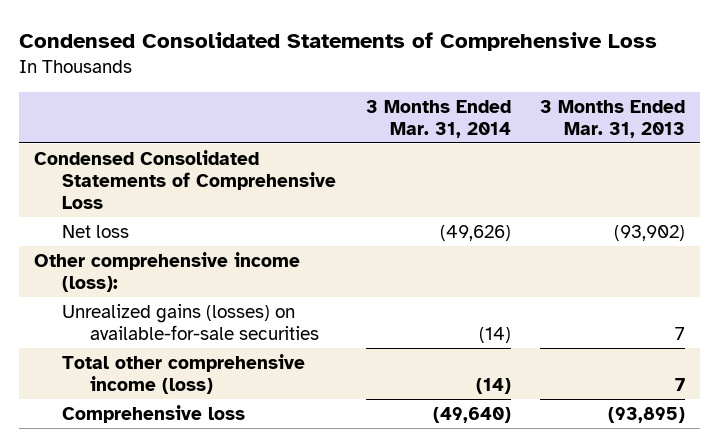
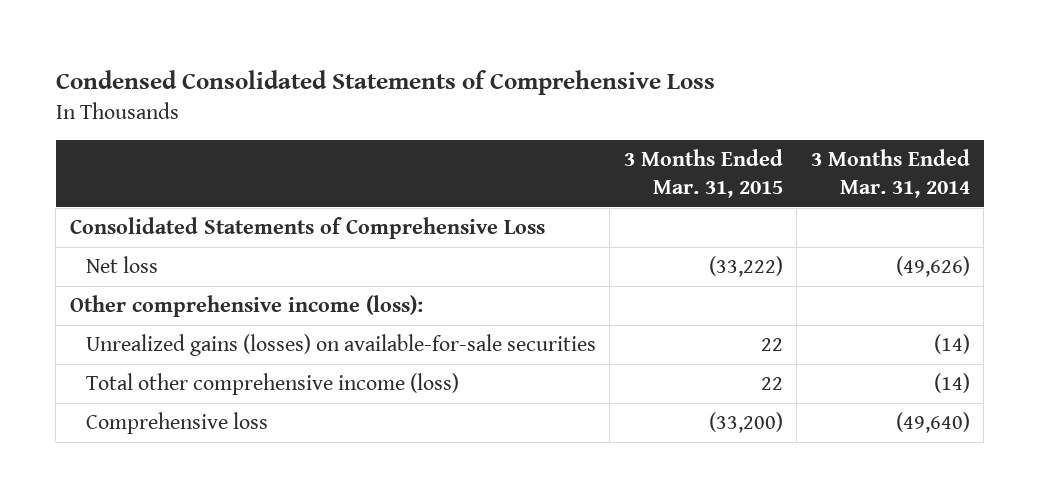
[539,99,685,138] 3 Months Ended Mar. 31, 2013 -> none
none -> [623,149,783,198] 3 Months Ended Mar. 31, 2015
[34,149,337,209] Condensed Consolidated Statements of Comprehensive Loss -> [69,217,545,240] Consolidated Statements of Comprehensive Loss

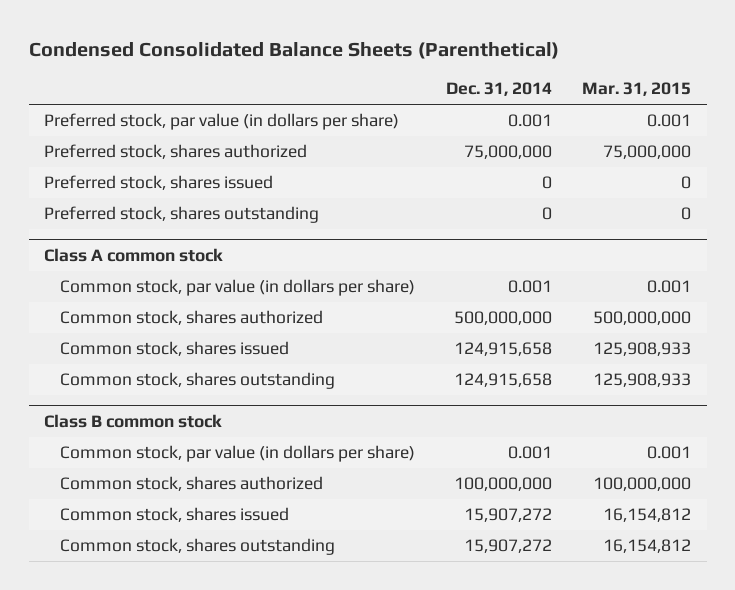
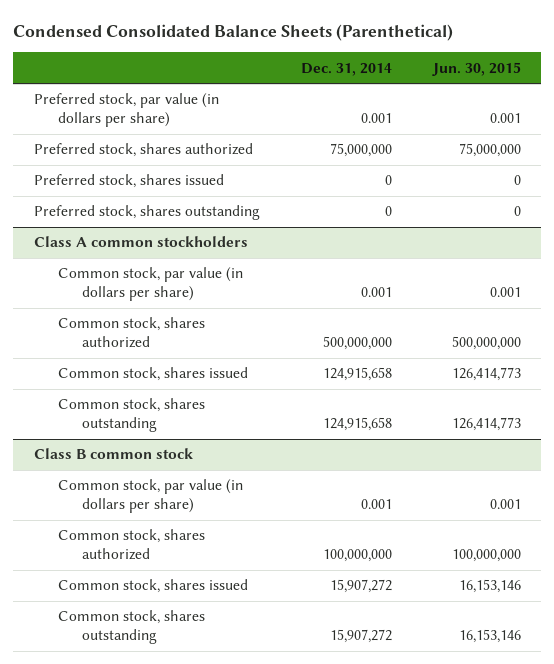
[582,82,692,97] Mar. 31, 2015 -> none
none -> [431,61,521,76] Jun. 30, 2015
[43,247,223,262] Class A common stock -> [33,236,248,248] Class A common stockholders

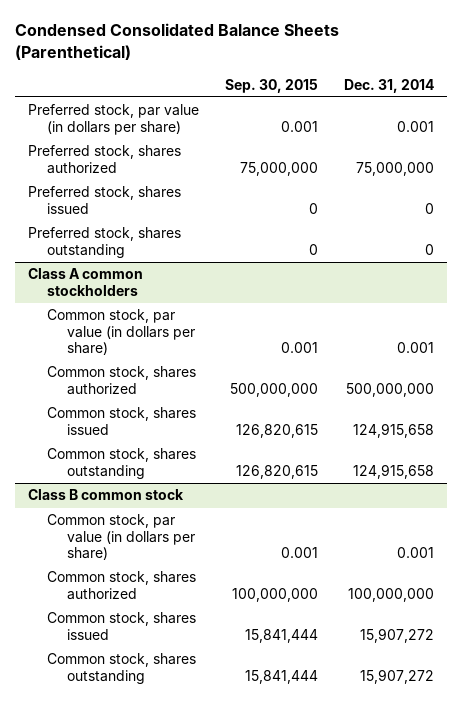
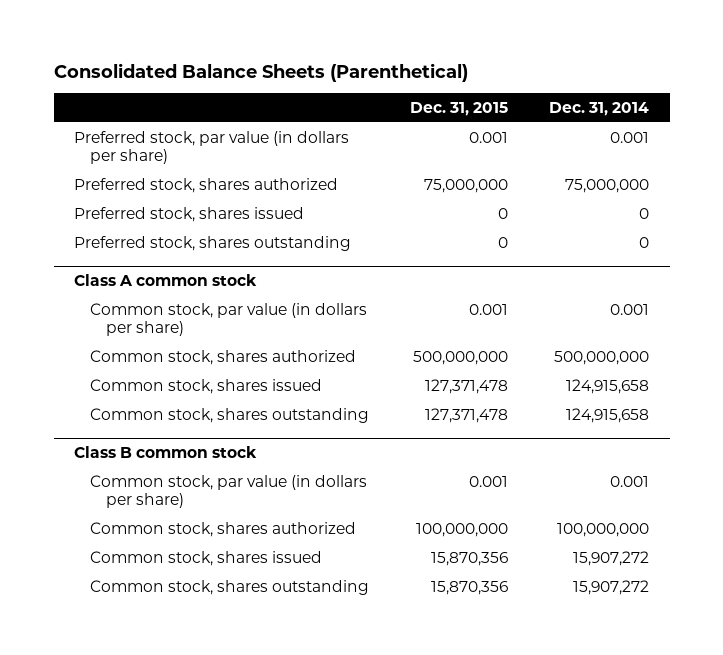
[14,23,339,61] Condensed Consolidated Balance Sheets (Parenthetical) -> [53,62,468,82] Consolidated Balance Sheets (Parenthetical)
[224,78,318,93] Sep. 30, 2015 -> none
none -> [410,102,509,117] Dec. 31, 2015
[27,268,143,296] Class A common stockholders -> [74,274,258,287] Class A common stock

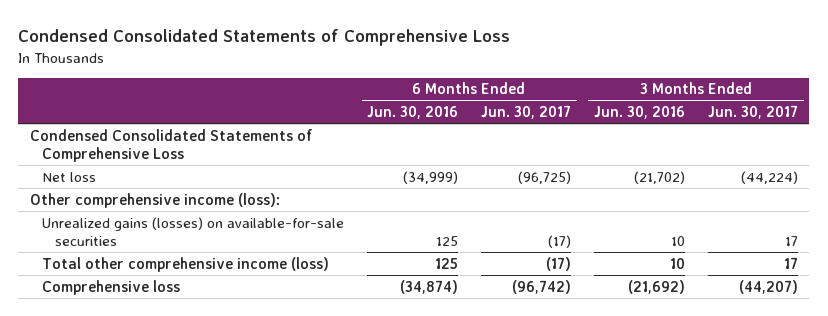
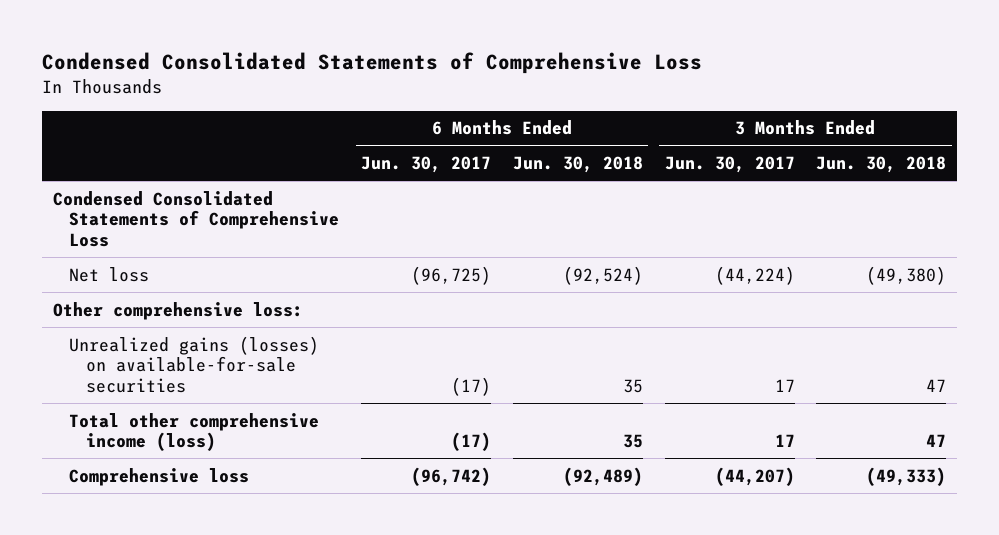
[367,106,459,120] Jun. 30, 2016 -> none
[594,106,686,120] Jun. 30, 2016 -> none
none -> [512,156,643,174] Jun. 30, 2018
none -> [816,156,947,174] Jun. 30, 2018
[29,192,280,208] Other comprehensive income (loss): -> [52,301,303,320] Other comprehensive loss:

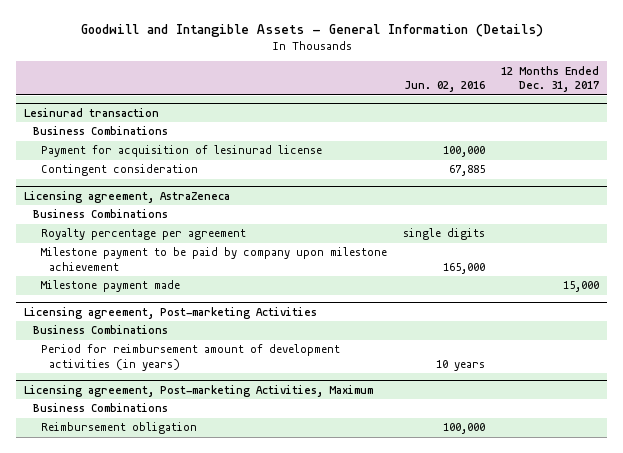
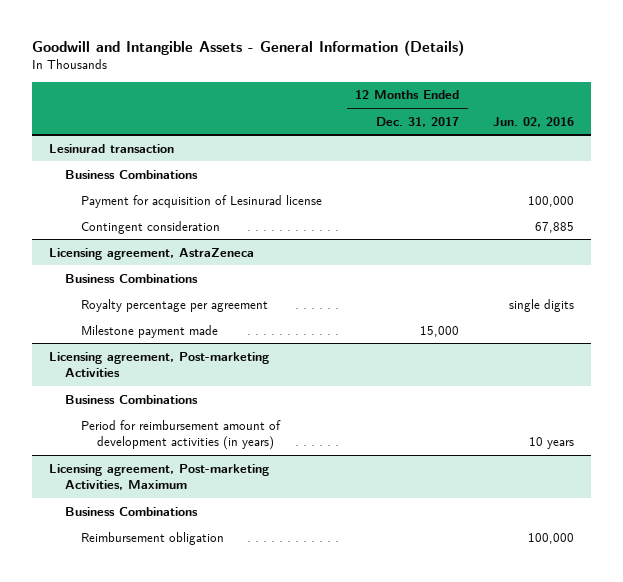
[41,145,323,158] Payment for acquisition of lesinurad license -> [80,194,322,208] Payment for acquisition of Lesinurad license
[41,247,388,272] Milestone payment to be paid by company upon milestone achievement -> none

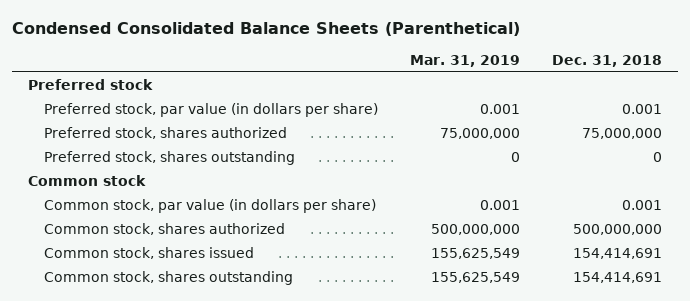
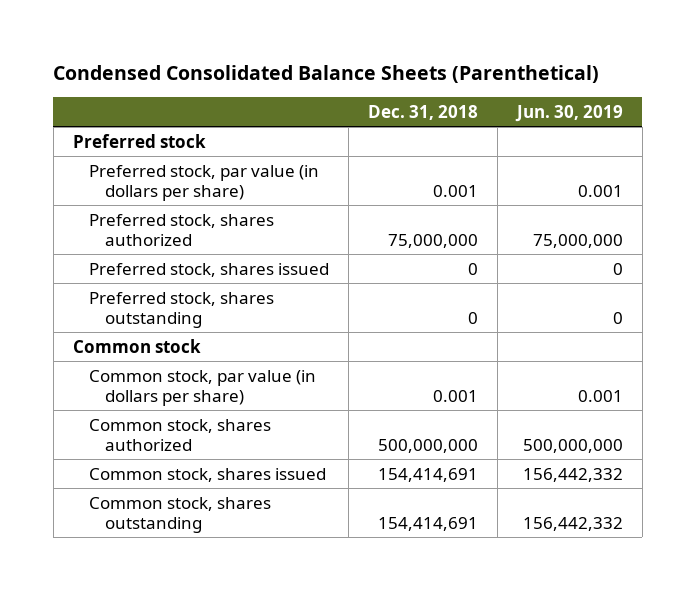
[410,54,521,67] Mar. 31, 2019 -> none
none -> [514,104,623,122] Jun. 30, 2019
none -> [89,262,330,277] Preferred stock, shares issued

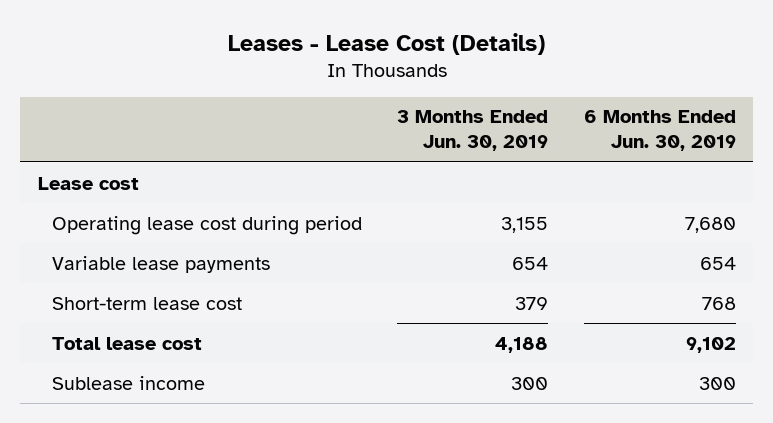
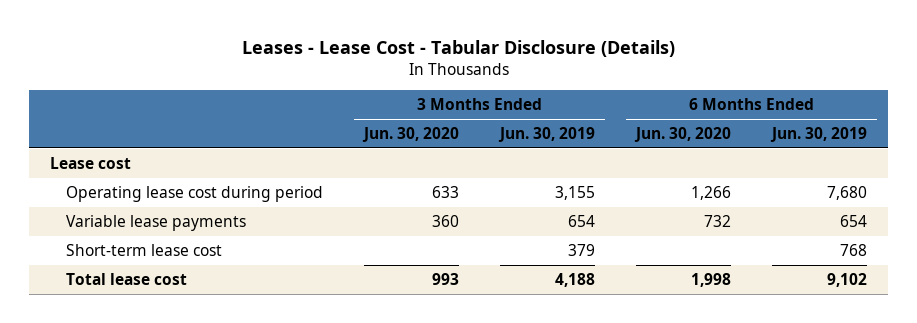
[227,32,545,55] Leases - Lease Cost (Details) -> [241,39,675,57] Leases - Lease Cost - Tabular Disclosure (Details)
none -> [362,127,460,143] Jun. 30, 2020
none -> [634,127,732,143] Jun. 30, 2020
[51,375,205,390] Sublease income -> none

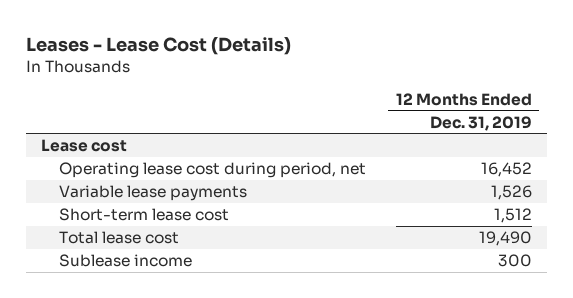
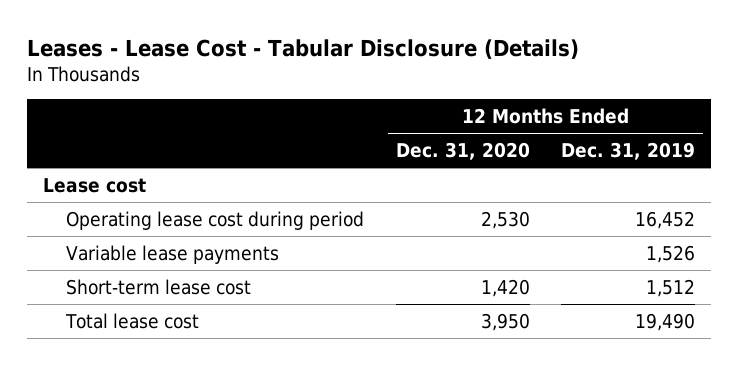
[26,36,292,55] Leases - Lease Cost (Details) -> [26,38,579,59] Leases - Lease Cost - Tabular Disclosure (Details)
none -> [395,142,530,161] Dec. 31, 2020
[59,162,367,179] Operating lease cost during period, net -> [65,210,364,230] Operating lease cost during period
[59,254,193,268] Sublease income -> none

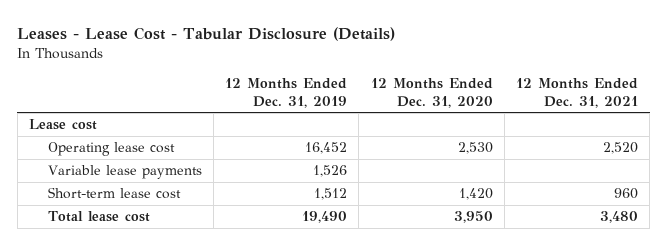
none -> [516,78,639,108] 12 Months Ended Dec. 31, 2021
[65,210,364,230] Operating lease cost during period -> [47,142,175,157] Operating lease cost

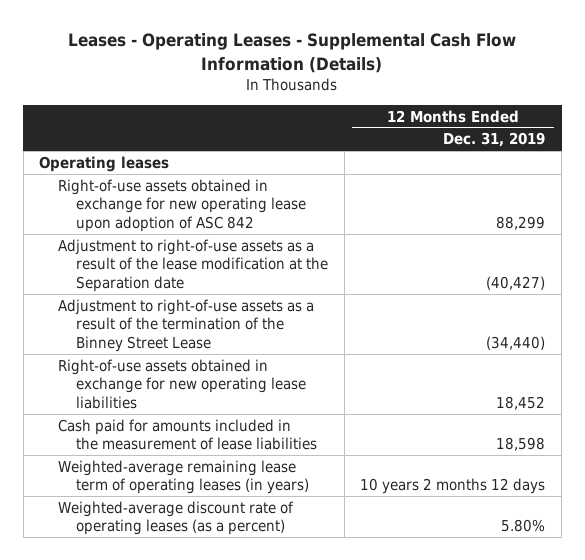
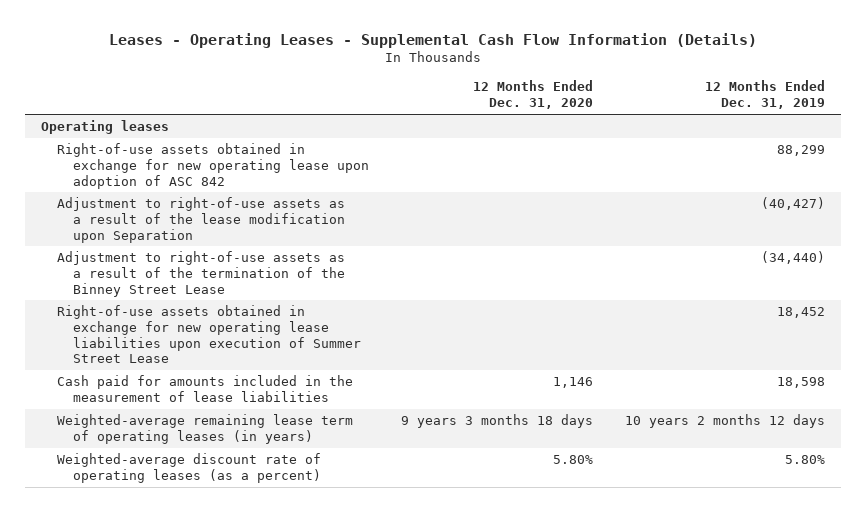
none -> [472,80,593,110] 12 Months Ended Dec. 31, 2020
[57,238,328,292] Adjustment to right-of-use assets as a result of the lease modification at the Separation date -> [57,197,346,243] Adjustment to right-of-use assets as a result of the lease modification upon Separation
[57,358,306,409] Right-of-use assets obtained in exchange for new operating lease liabilities -> [57,305,361,364] Right-of-use assets obtained in exchange for new operating lease liabilities upon execution of Summer Street Lease

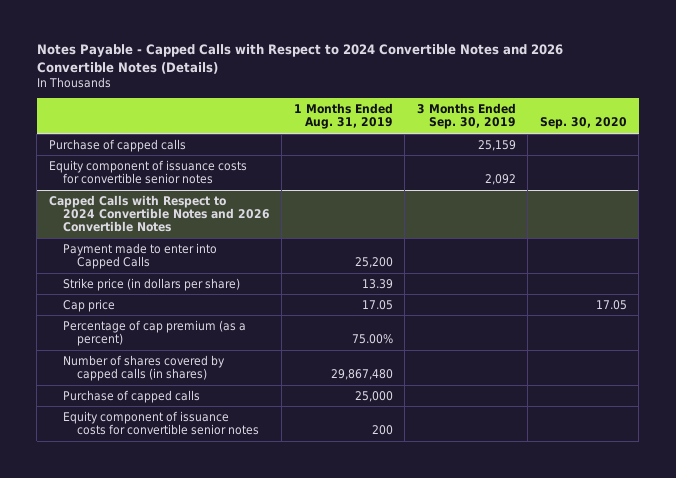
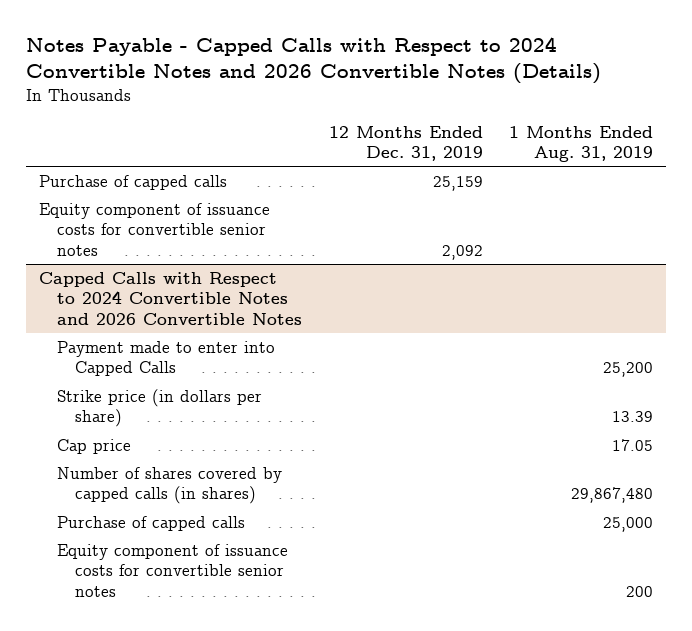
[416,103,516,130] 3 Months Ended Sep. 30, 2019 -> none
[539,117,627,130] Sep. 30, 2020 -> none
none -> [328,125,483,162] 12 Months Ended Dec. 31, 2019
[62,319,246,347] Percentage of cap premium (as a percent) -> none

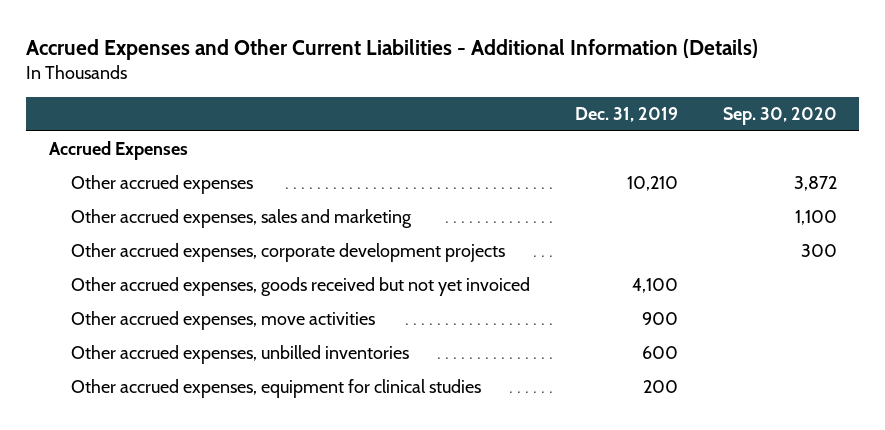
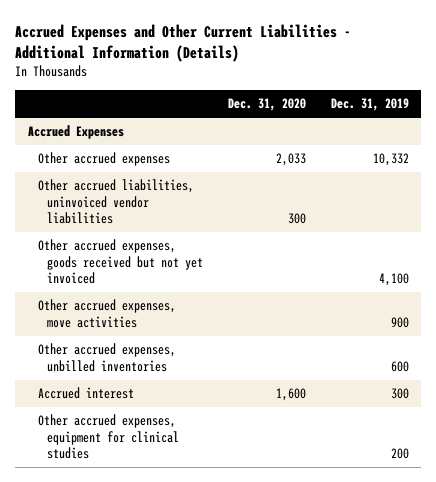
[722,107,837,126] Sep. 30, 2020 -> none
none -> [227,98,306,112] Dec. 31, 2020
[71,209,413,229] Other accrued expenses, sales and marketing -> none
[71,243,506,263] Other accrued expenses, corporate development projects -> none
[627,176,679,192] 10,210 -> [372,153,409,167] 10,332
none -> [37,179,194,225] Other accrued liabilities, uninvoiced vendor liabilities
none -> [37,387,134,400] Accrued interest

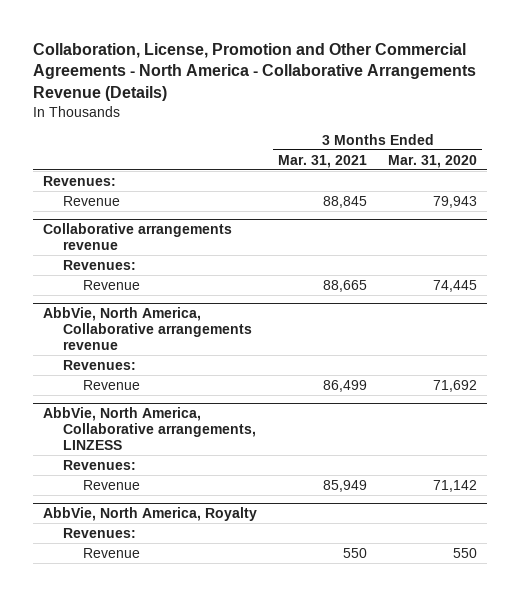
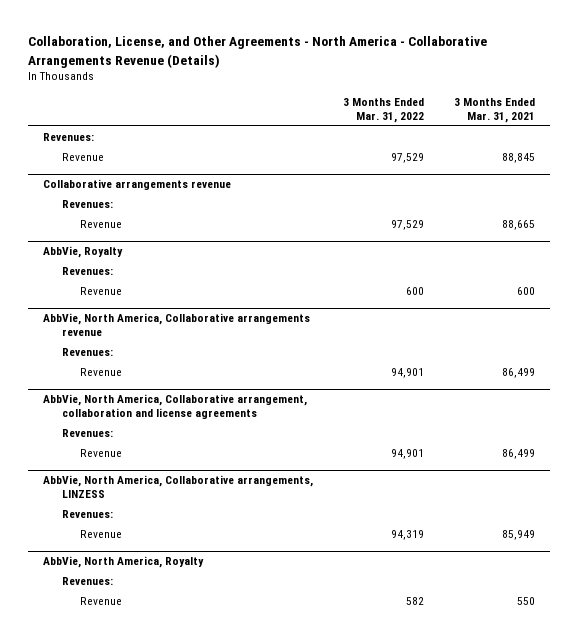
[33,42,477,101] Collaboration, License, Promotion and Other Commercial Agreements - North America - Collaborative Arrangements Revenue (Details) -> [28,36,488,68] Collaboration, License, and Other Agreements - North America - Collaborative Arrangements Revenue (Details)
[387,154,477,168] Mar. 31, 2020 -> none
none -> [343,97,425,124] 3 Months Ended Mar. 31, 2022
none -> [43,246,124,259] AbbVie, Royalty
none -> [61,267,113,276] Revenues:
none -> [80,287,123,296] Revenue
none -> [43,394,308,420] AbbVie, North America, Collaborative arrangement, collaboration and license agreements
none -> [61,429,113,438] Revenues:
none -> [80,449,123,458] Revenue

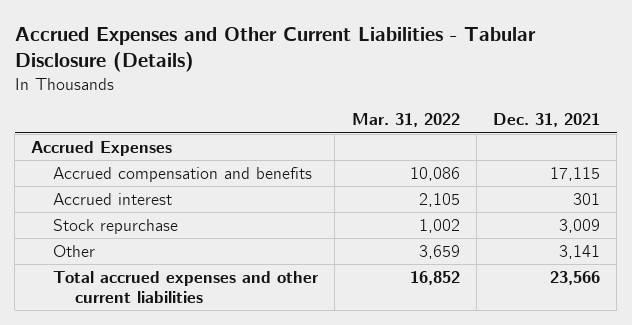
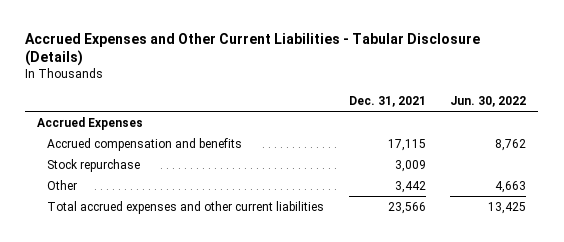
[351,113,460,128] Mar. 31, 2022 -> none
none -> [450,96,527,108] Jun. 30, 2022
[53,192,173,205] Accrued interest -> none
[559,244,601,259] 3,141 -> [394,180,426,193] 3,442

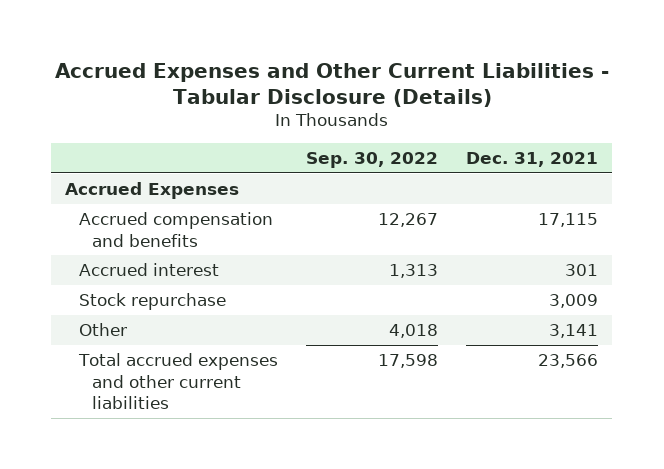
[450,96,527,108] Jun. 30, 2022 -> none
none -> [305,152,438,169] Sep. 30, 2022
none -> [78,262,219,276] Accrued interest
[394,180,426,193] 3,442 -> [549,323,599,338] 3,141

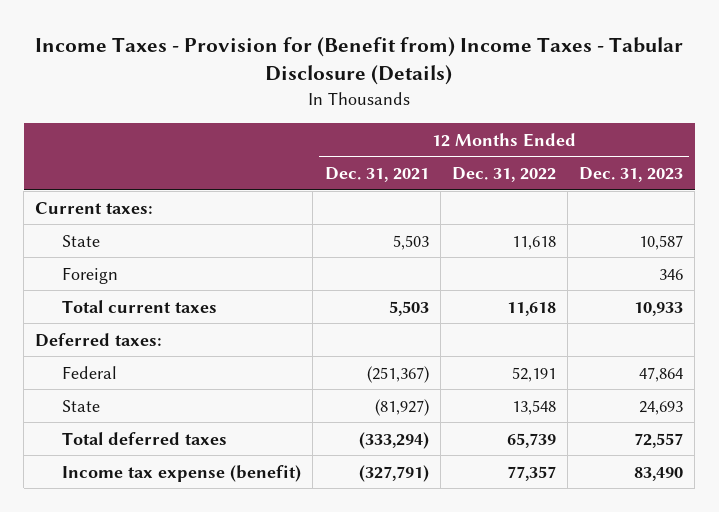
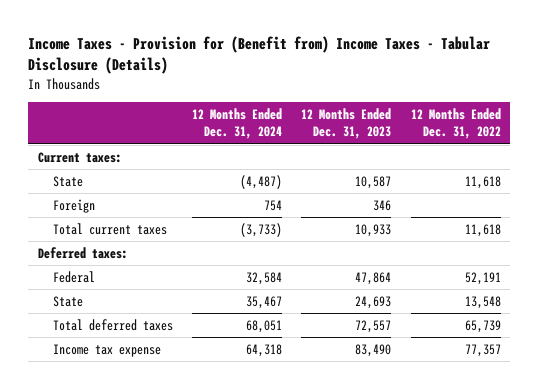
[324,167,429,183] Dec. 31, 2021 -> none
none -> [192,108,283,140] 12 Months Ended Dec. 31, 2024
[62,464,302,482] Income tax expense (benefit) -> [53,343,162,357] Income tax expense

